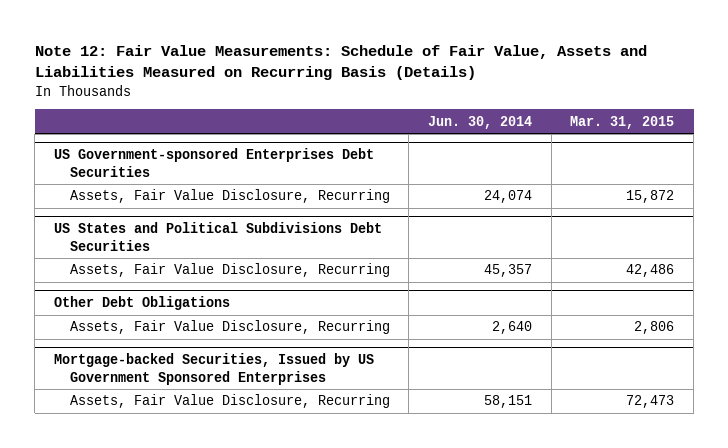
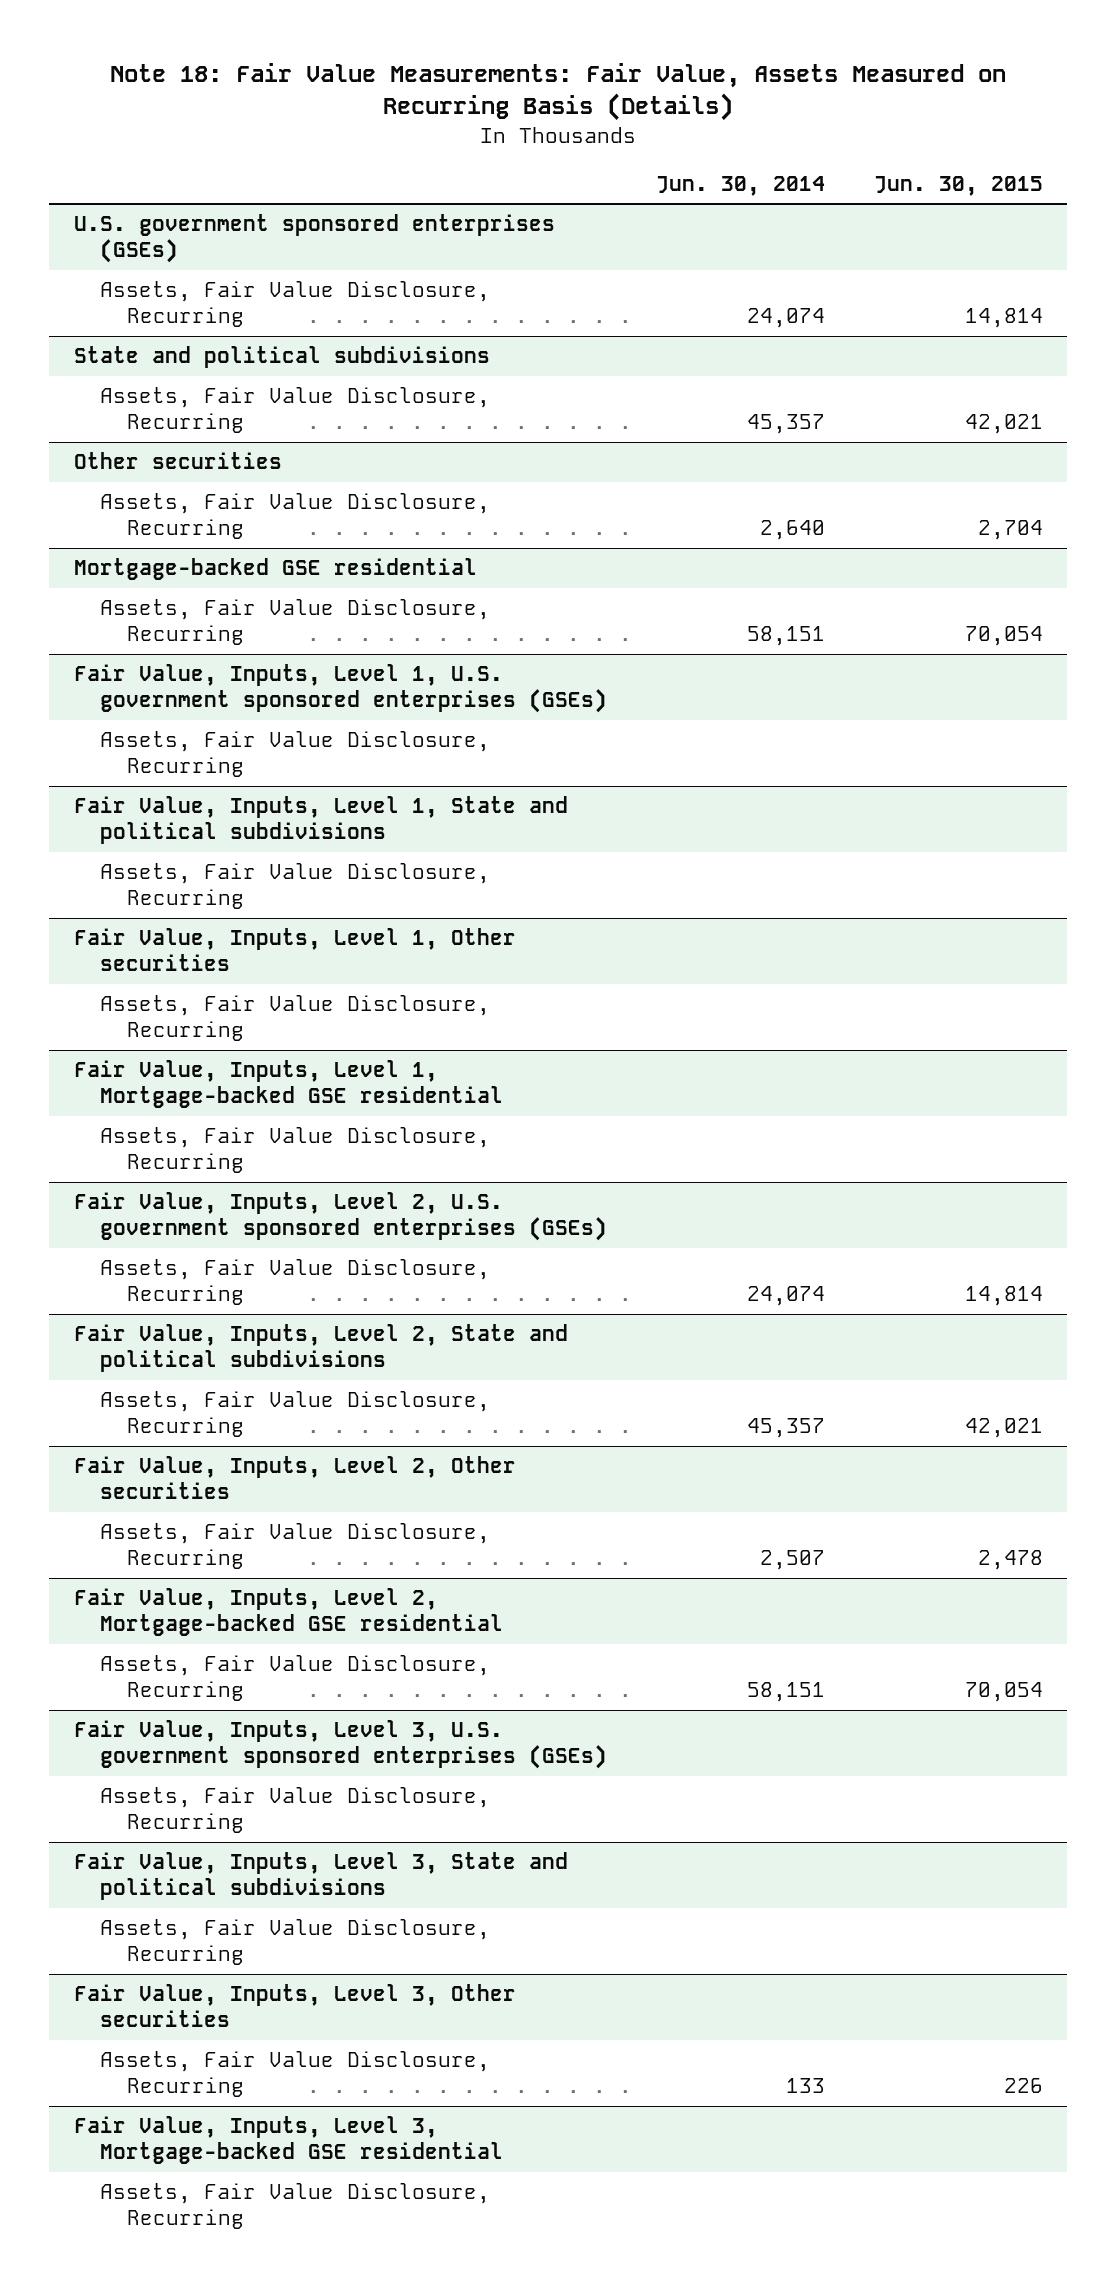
[34,44,647,81] Note 12: Fair Value Measurements: Schedule of Fair Value, Assets and Liabilities Measured on Recurring Basis (Details) -> [110,62,1007,122] Note 18: Fair Value Measurements: Fair Value, Assets Measured on Recurring Basis (Details)
[570,115,675,129] Mar. 31, 2015 -> none
none -> [873,175,1043,196] Jun. 30, 2015
[53,148,374,177] US Government-sponsored Enterprises Debt Securities -> [73,214,555,264] U.S. government sponsored enterprises (GSEs)
[53,222,382,251] US States and Political Subdivisions Debt Securities -> [73,346,490,369] State and political subdivisions
[53,296,230,311] Other Debt Obligations -> [73,452,282,470] Other securities
[53,353,374,385] Mortgage-backed Securities, Issued by US Government Sponsored Enterprises -> [73,558,477,581] Mortgage-backed GSE residential
none -> [73,664,608,714] Fair Value, Inputs, Level 1, U.S. government sponsored enterprises (GSEs)
none -> [100,731,491,778] Assets, Fair Value Disclosure, Recurring
none -> [73,796,568,845] Fair Value, Inputs, Level 1, State and political subdivisions
none -> [100,863,491,910] Assets, Fair Value Disclosure, Recurring
none -> [73,928,516,972] Fair Value, Inputs, Level 1, Other securities
none -> [100,995,491,1042] Assets, Fair Value Disclosure, Recurring
none -> [73,1060,504,1109] Fair Value, Inputs, Level 1, Mortgage-backed GSE residential
none -> [100,1127,491,1174] Assets, Fair Value Disclosure, Recurring
none -> [73,1192,608,1242] Fair Value, Inputs, Level 2, U.S. government sponsored enterprises (GSEs)
none -> [100,1259,491,1306] Assets, Fair Value Disclosure, Recurring
none -> [73,1324,568,1373] Fair Value, Inputs, Level 2, State and political subdivisions
none -> [100,1391,491,1438] Assets, Fair Value Disclosure, Recurring
none -> [73,1456,516,1500] Fair Value, Inputs, Level 2, Other securities
none -> [100,1523,491,1570] Assets, Fair Value Disclosure, Recurring
none -> [73,1588,504,1637] Fair Value, Inputs, Level 2, Mortgage-backed GSE residential
none -> [100,1655,491,1702] Assets, Fair Value Disclosure, Recurring
none -> [73,1720,608,1770] Fair Value, Inputs, Level 3, U.S. government sponsored enterprises (GSEs)
none -> [100,1787,491,1834] Assets, Fair Value Disclosure, Recurring
none -> [73,1852,568,1901] Fair Value, Inputs, Level 3, State and political subdivisions
none -> [100,1919,491,1966] Assets, Fair Value Disclosure, Recurring
none -> [73,1984,516,2028] Fair Value, Inputs, Level 3, Other securities
none -> [100,2051,491,2098] Assets, Fair Value Disclosure, Recurring
none -> [73,2116,504,2165] Fair Value, Inputs, Level 3, Mortgage-backed GSE residential
none -> [100,2183,491,2230] Assets, Fair Value Disclosure, Recurring

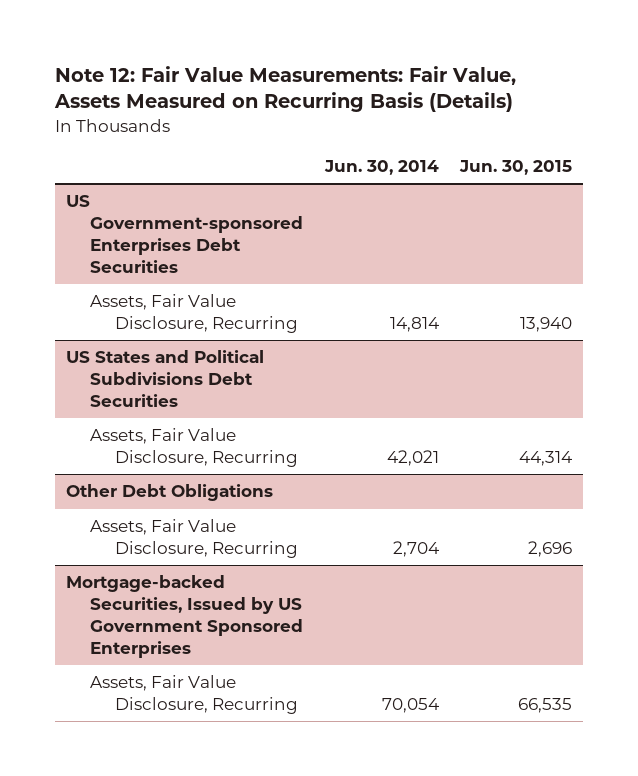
[110,62,1007,122] Note 18: Fair Value Measurements: Fair Value, Assets Measured on Recurring Basis (Details) -> [54,65,517,113] Note 12: Fair Value Measurements: Fair Value, Assets Measured on Recurring Basis (Details)
[73,664,608,714] Fair Value, Inputs, Level 1, U.S. government sponsored enterprises (GSEs) -> none
[100,731,491,778] Assets, Fair Value Disclosure, Recurring -> none
[73,796,568,845] Fair Value, Inputs, Level 1, State and political subdivisions -> none
[100,863,491,910] Assets, Fair Value Disclosure, Recurring -> none
[73,928,516,972] Fair Value, Inputs, Level 1, Other securities -> none
[100,995,491,1042] Assets, Fair Value Disclosure, Recurring -> none
[73,1060,504,1109] Fair Value, Inputs, Level 1, Mortgage-backed GSE residential -> none
[100,1127,491,1174] Assets, Fair Value Disclosure, Recurring -> none
[73,1192,608,1242] Fair Value, Inputs, Level 2, U.S. government sponsored enterprises (GSEs) -> none
[100,1259,491,1306] Assets, Fair Value Disclosure, Recurring -> none
[73,1324,568,1373] Fair Value, Inputs, Level 2, State and political subdivisions -> none
[100,1391,491,1438] Assets, Fair Value Disclosure, Recurring -> none
[73,1456,516,1500] Fair Value, Inputs, Level 2, Other securities -> none
[100,1523,491,1570] Assets, Fair Value Disclosure, Recurring -> none
[73,1588,504,1637] Fair Value, Inputs, Level 2, Mortgage-backed GSE residential -> none
[100,1655,491,1702] Assets, Fair Value Disclosure, Recurring -> none
[73,1720,608,1770] Fair Value, Inputs, Level 3, U.S. government sponsored enterprises (GSEs) -> none
[100,1787,491,1834] Assets, Fair Value Disclosure, Recurring -> none
[73,1852,568,1901] Fair Value, Inputs, Level 3, State and political subdivisions -> none
[100,1919,491,1966] Assets, Fair Value Disclosure, Recurring -> none
[73,1984,516,2028] Fair Value, Inputs, Level 3, Other securities -> none
[100,2051,491,2098] Assets, Fair Value Disclosure, Recurring -> none
[73,2116,504,2165] Fair Value, Inputs, Level 3, Mortgage-backed GSE residential -> none
[100,2183,491,2230] Assets, Fair Value Disclosure, Recurring -> none
[73,214,555,264] U.S. government sponsored enterprises (GSEs) -> [65,195,304,273] US Government-sponsored Enterprises Debt Securities
[747,308,826,329] 24,074 -> [389,317,439,333] 14,814
[964,308,1043,329] 14,814 -> [520,317,573,333] 13,940
[73,346,490,369] State and political subdivisions -> [65,350,264,408] US States and Political Subdivisions Debt Securities
[747,414,826,435] 45,357 -> [386,450,439,467] 42,021
[964,414,1043,435] 42,021 -> [519,451,573,467] 44,314
[73,452,282,470] Other securities -> [65,484,273,502] Other Debt Obligations
[760,520,826,541] 2,640 -> [392,541,439,558] 2,704
[977,520,1043,541] 2,704 -> [528,541,573,558] 2,696
[73,558,477,581] Mortgage-backed GSE residential -> [65,575,304,658] Mortgage-backed Securities, Issued by US Government Sponsored Enterprises
[747,626,826,647] 58,151 -> [381,698,439,714] 70,054
[964,626,1043,647] 70,054 -> [518,698,573,714] 66,535

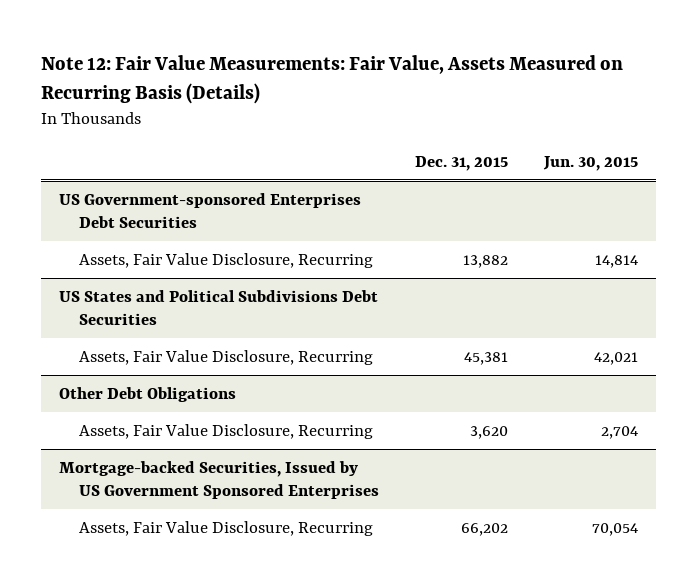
[323,160,439,176] Jun. 30, 2014 -> none
none -> [415,155,509,171] Dec. 31, 2015
[520,317,573,333] 13,940 -> [594,254,638,268] 14,814
[519,451,573,467] 44,314 -> [593,351,638,365] 42,021
[528,541,573,558] 2,696 -> [600,425,638,439] 2,704
[518,698,573,714] 66,535 -> [591,522,638,536] 70,054

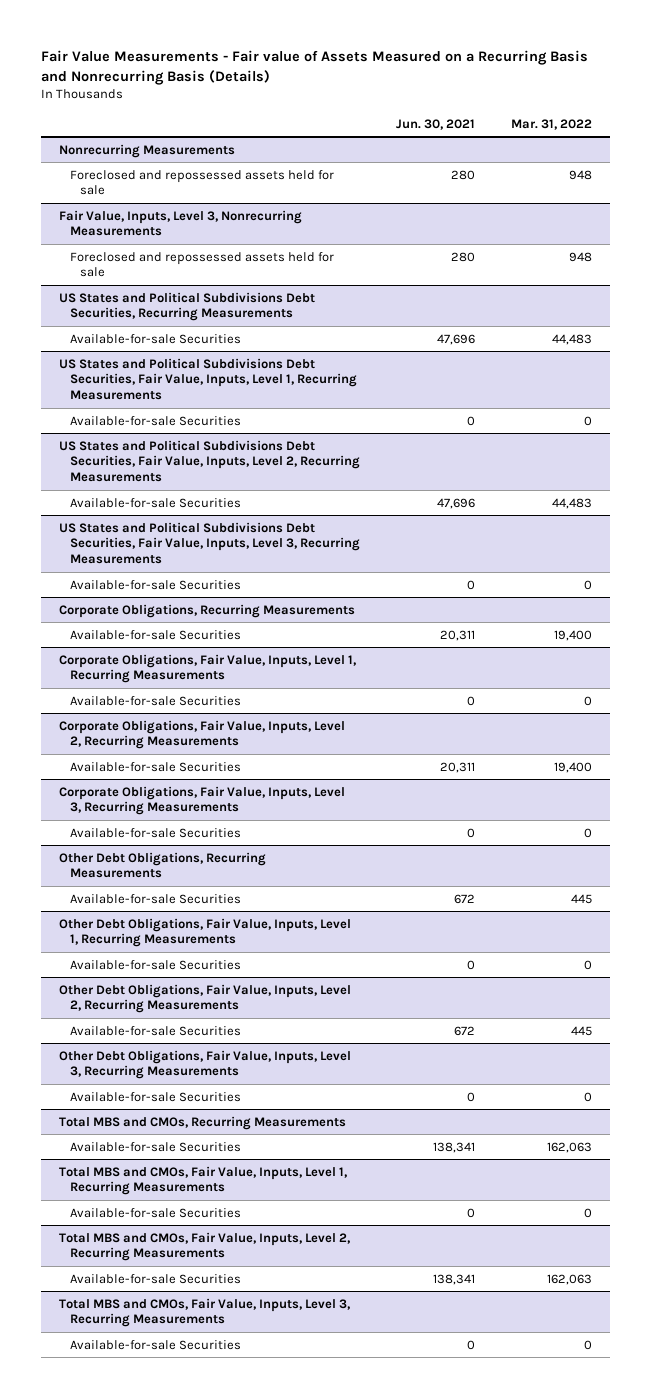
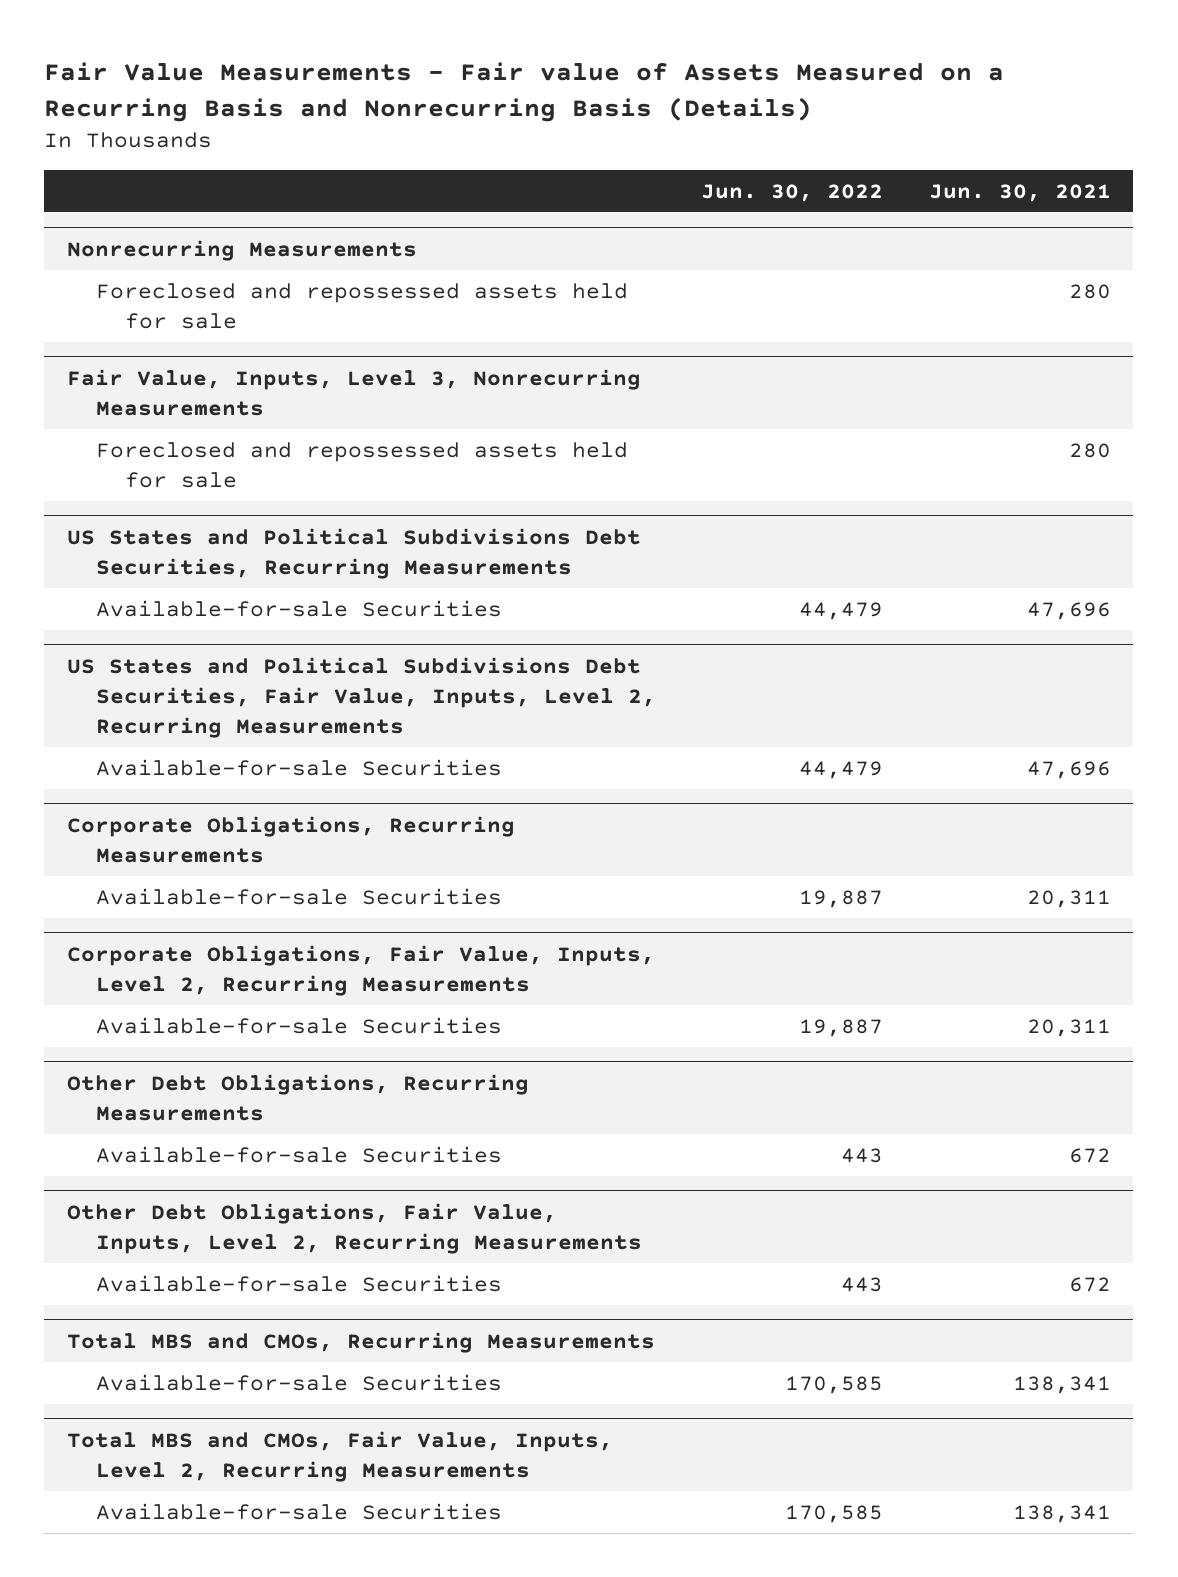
[511,118,593,130] Mar. 31, 2022 -> none
none -> [701,183,884,202] Jun. 30, 2022
[59,357,357,401] US States and Political Subdivisions Debt Securities, Fair Value, Inputs, Level 1, Recurring Measurements -> none
[69,415,241,426] Available-for-sale Securities -> none
[59,521,360,565] US States and Political Subdivisions Debt Securities, Fair Value, Inputs, Level 3, Recurring Measurements -> none
[69,579,241,590] Available-for-sale Securities -> none
[59,653,357,684] Corporate Obligations, Fair Value, Inputs, Level 1, Recurring Measurements -> none
[69,695,241,706] Available-for-sale Securities -> none
[59,785,346,816] Corporate Obligations, Fair Value, Inputs, Level 3, Recurring Measurements -> none
[69,827,241,838] Available-for-sale Securities -> none
[59,917,352,948] Other Debt Obligations, Fair Value, Inputs, Level 1, Recurring Measurements -> none
[69,959,241,970] Available-for-sale Securities -> none
[59,1049,352,1080] Other Debt Obligations, Fair Value, Inputs, Level 3, Recurring Measurements -> none
[69,1091,241,1102] Available-for-sale Securities -> none
[59,1165,348,1196] Total MBS and CMOs, Fair Value, Inputs, Level 1, Recurring Measurements -> none
[69,1207,241,1218] Available-for-sale Securities -> none
[59,1297,351,1328] Total MBS and CMOs, Fair Value, Inputs, Level 3, Recurring Measurements -> none
[69,1339,241,1350] Available-for-sale Securities -> none

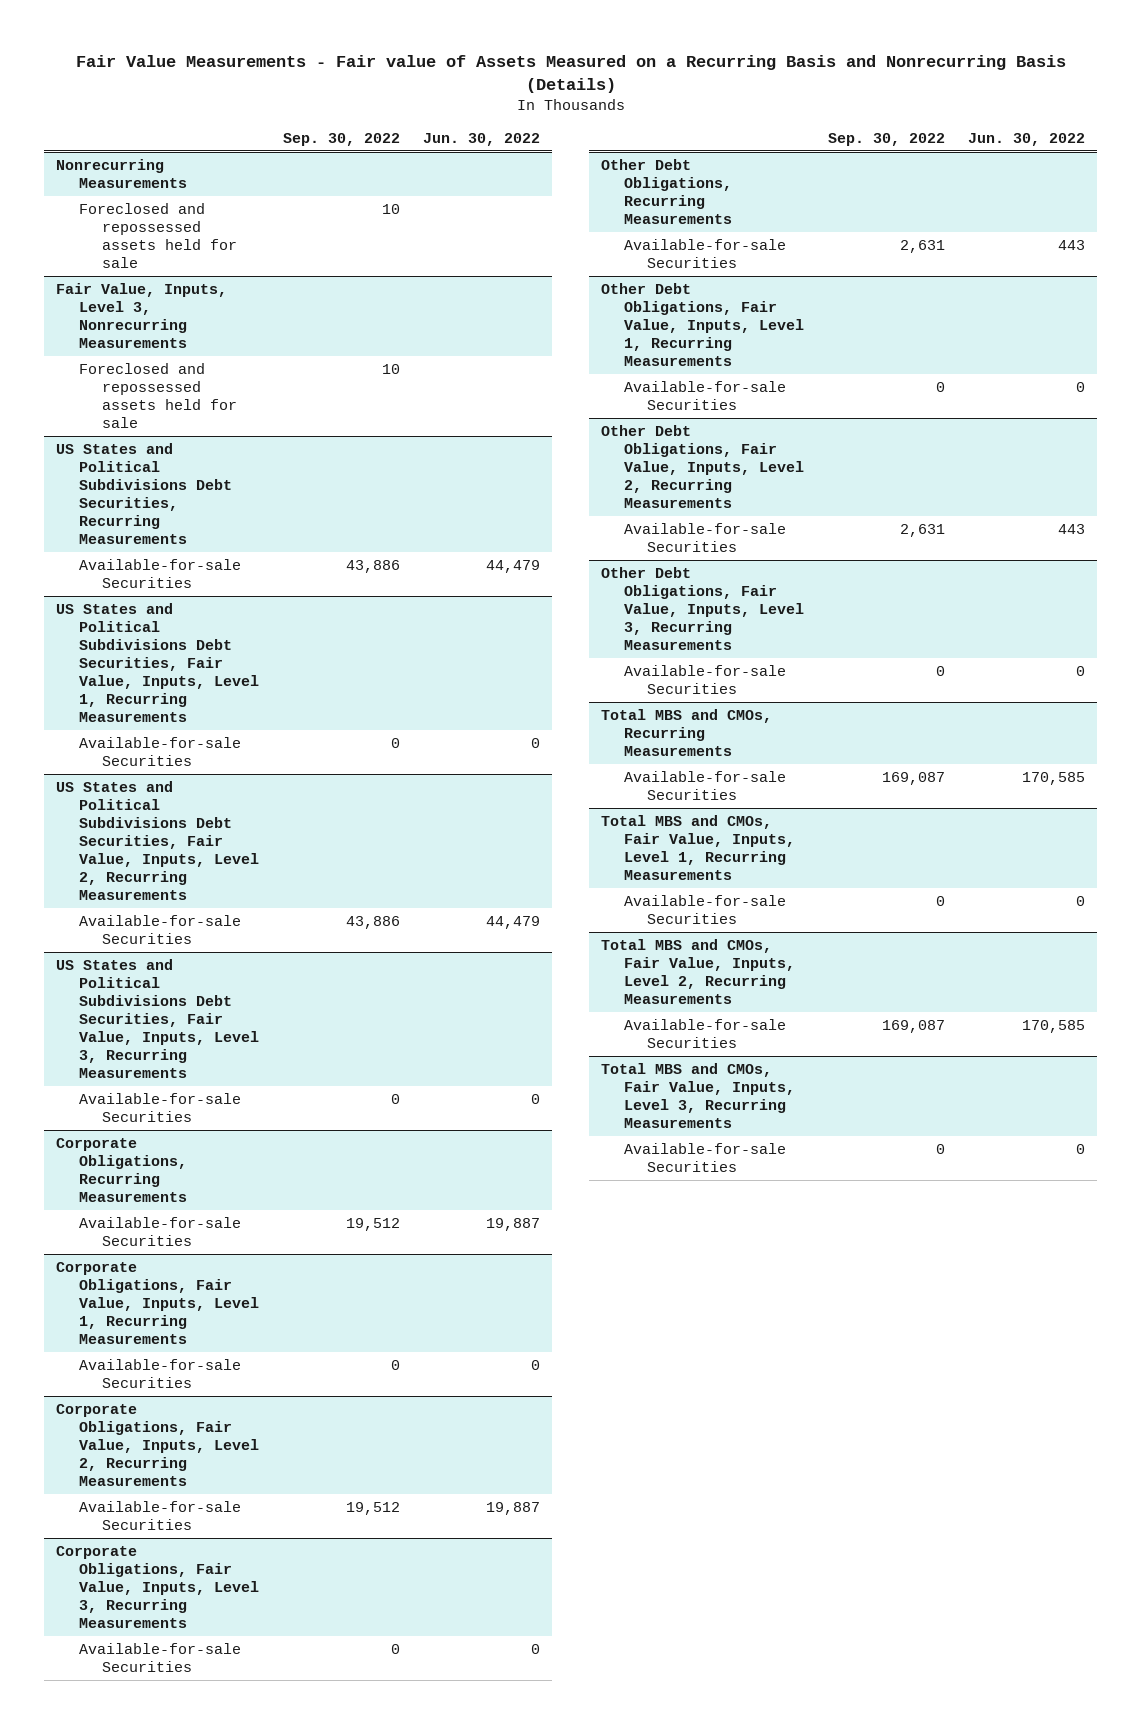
[928,183,1111,202] Jun. 30, 2021 -> none
none -> [282,132,400,146] Sep. 30, 2022
none -> [56,602,260,723] US States and Political Subdivisions Debt Securities, Fair Value, Inputs, Level 1, Recurring Measurements
none -> [79,736,242,766] Available-for-sale Securities
none -> [56,958,260,1079] US States and Political Subdivisions Debt Securities, Fair Value, Inputs, Level 3, Recurring Measurements
none -> [79,1092,242,1122] Available-for-sale Securities
none -> [56,1261,260,1345] Corporate Obligations, Fair Value, Inputs, Level 1, Recurring Measurements
none -> [79,1358,242,1388] Available-for-sale Securities
none -> [56,1545,260,1629] Corporate Obligations, Fair Value, Inputs, Level 3, Recurring Measurements
none -> [79,1642,242,1672] Available-for-sale Securities
none -> [600,282,804,367] Other Debt Obligations, Fair Value, Inputs, Level 1, Recurring Measurements
none -> [623,380,786,410] Available-for-sale Securities
none -> [600,566,804,651] Other Debt Obligations, Fair Value, Inputs, Level 3, Recurring Measurements
none -> [623,664,786,694] Available-for-sale Securities
none -> [600,814,795,881] Total MBS and CMOs, Fair Value, Inputs, Level 1, Recurring Measurements
none -> [623,894,786,924] Available-for-sale Securities
none -> [600,1062,795,1129] Total MBS and CMOs, Fair Value, Inputs, Level 3, Recurring Measurements
none -> [623,1142,786,1172] Available-for-sale Securities

